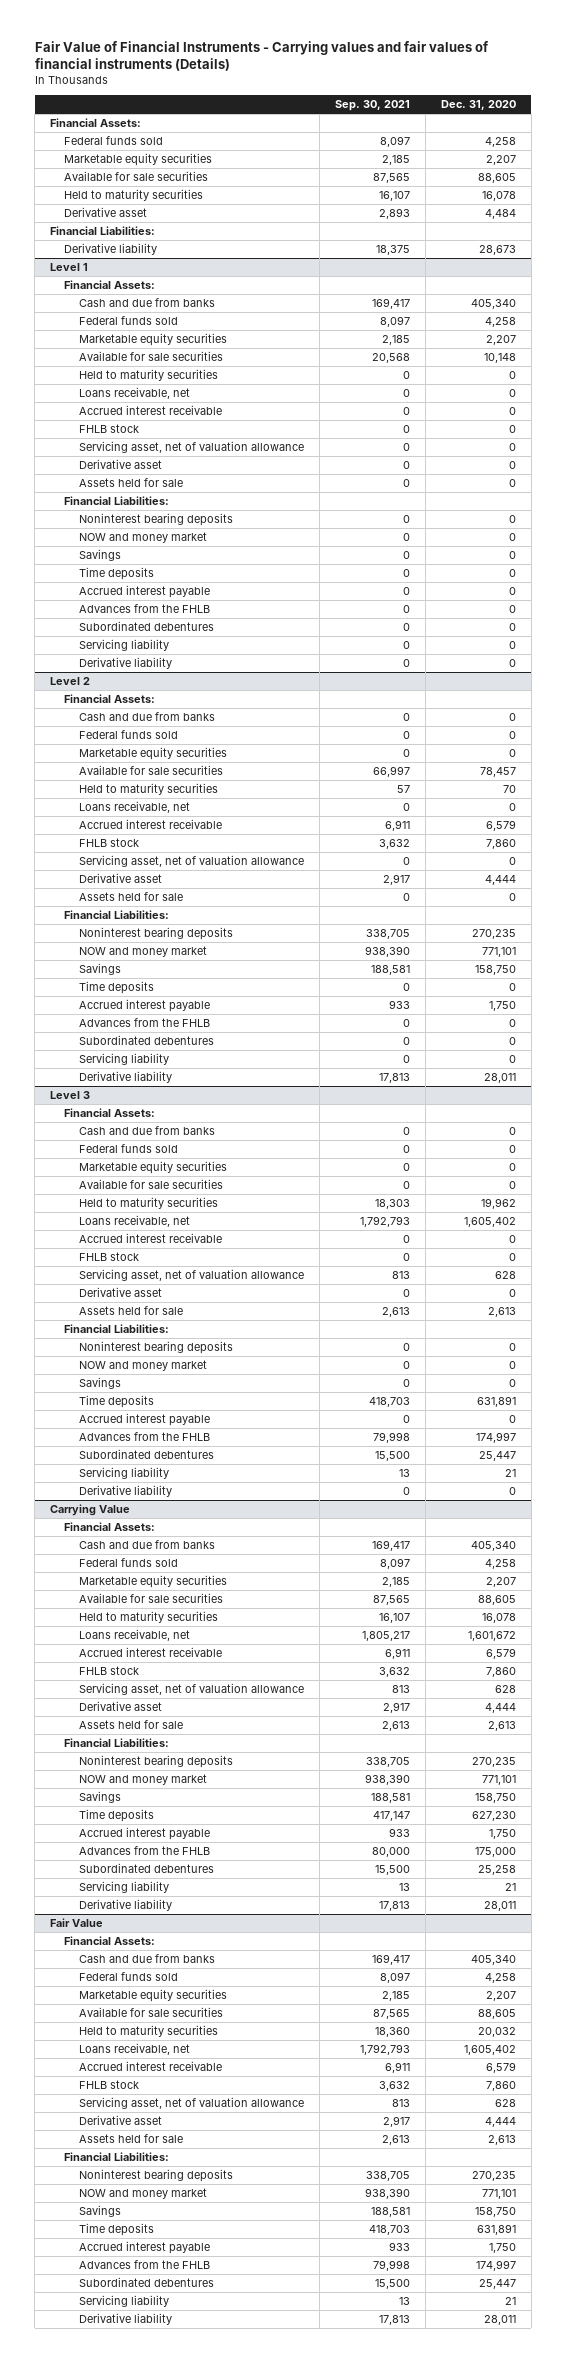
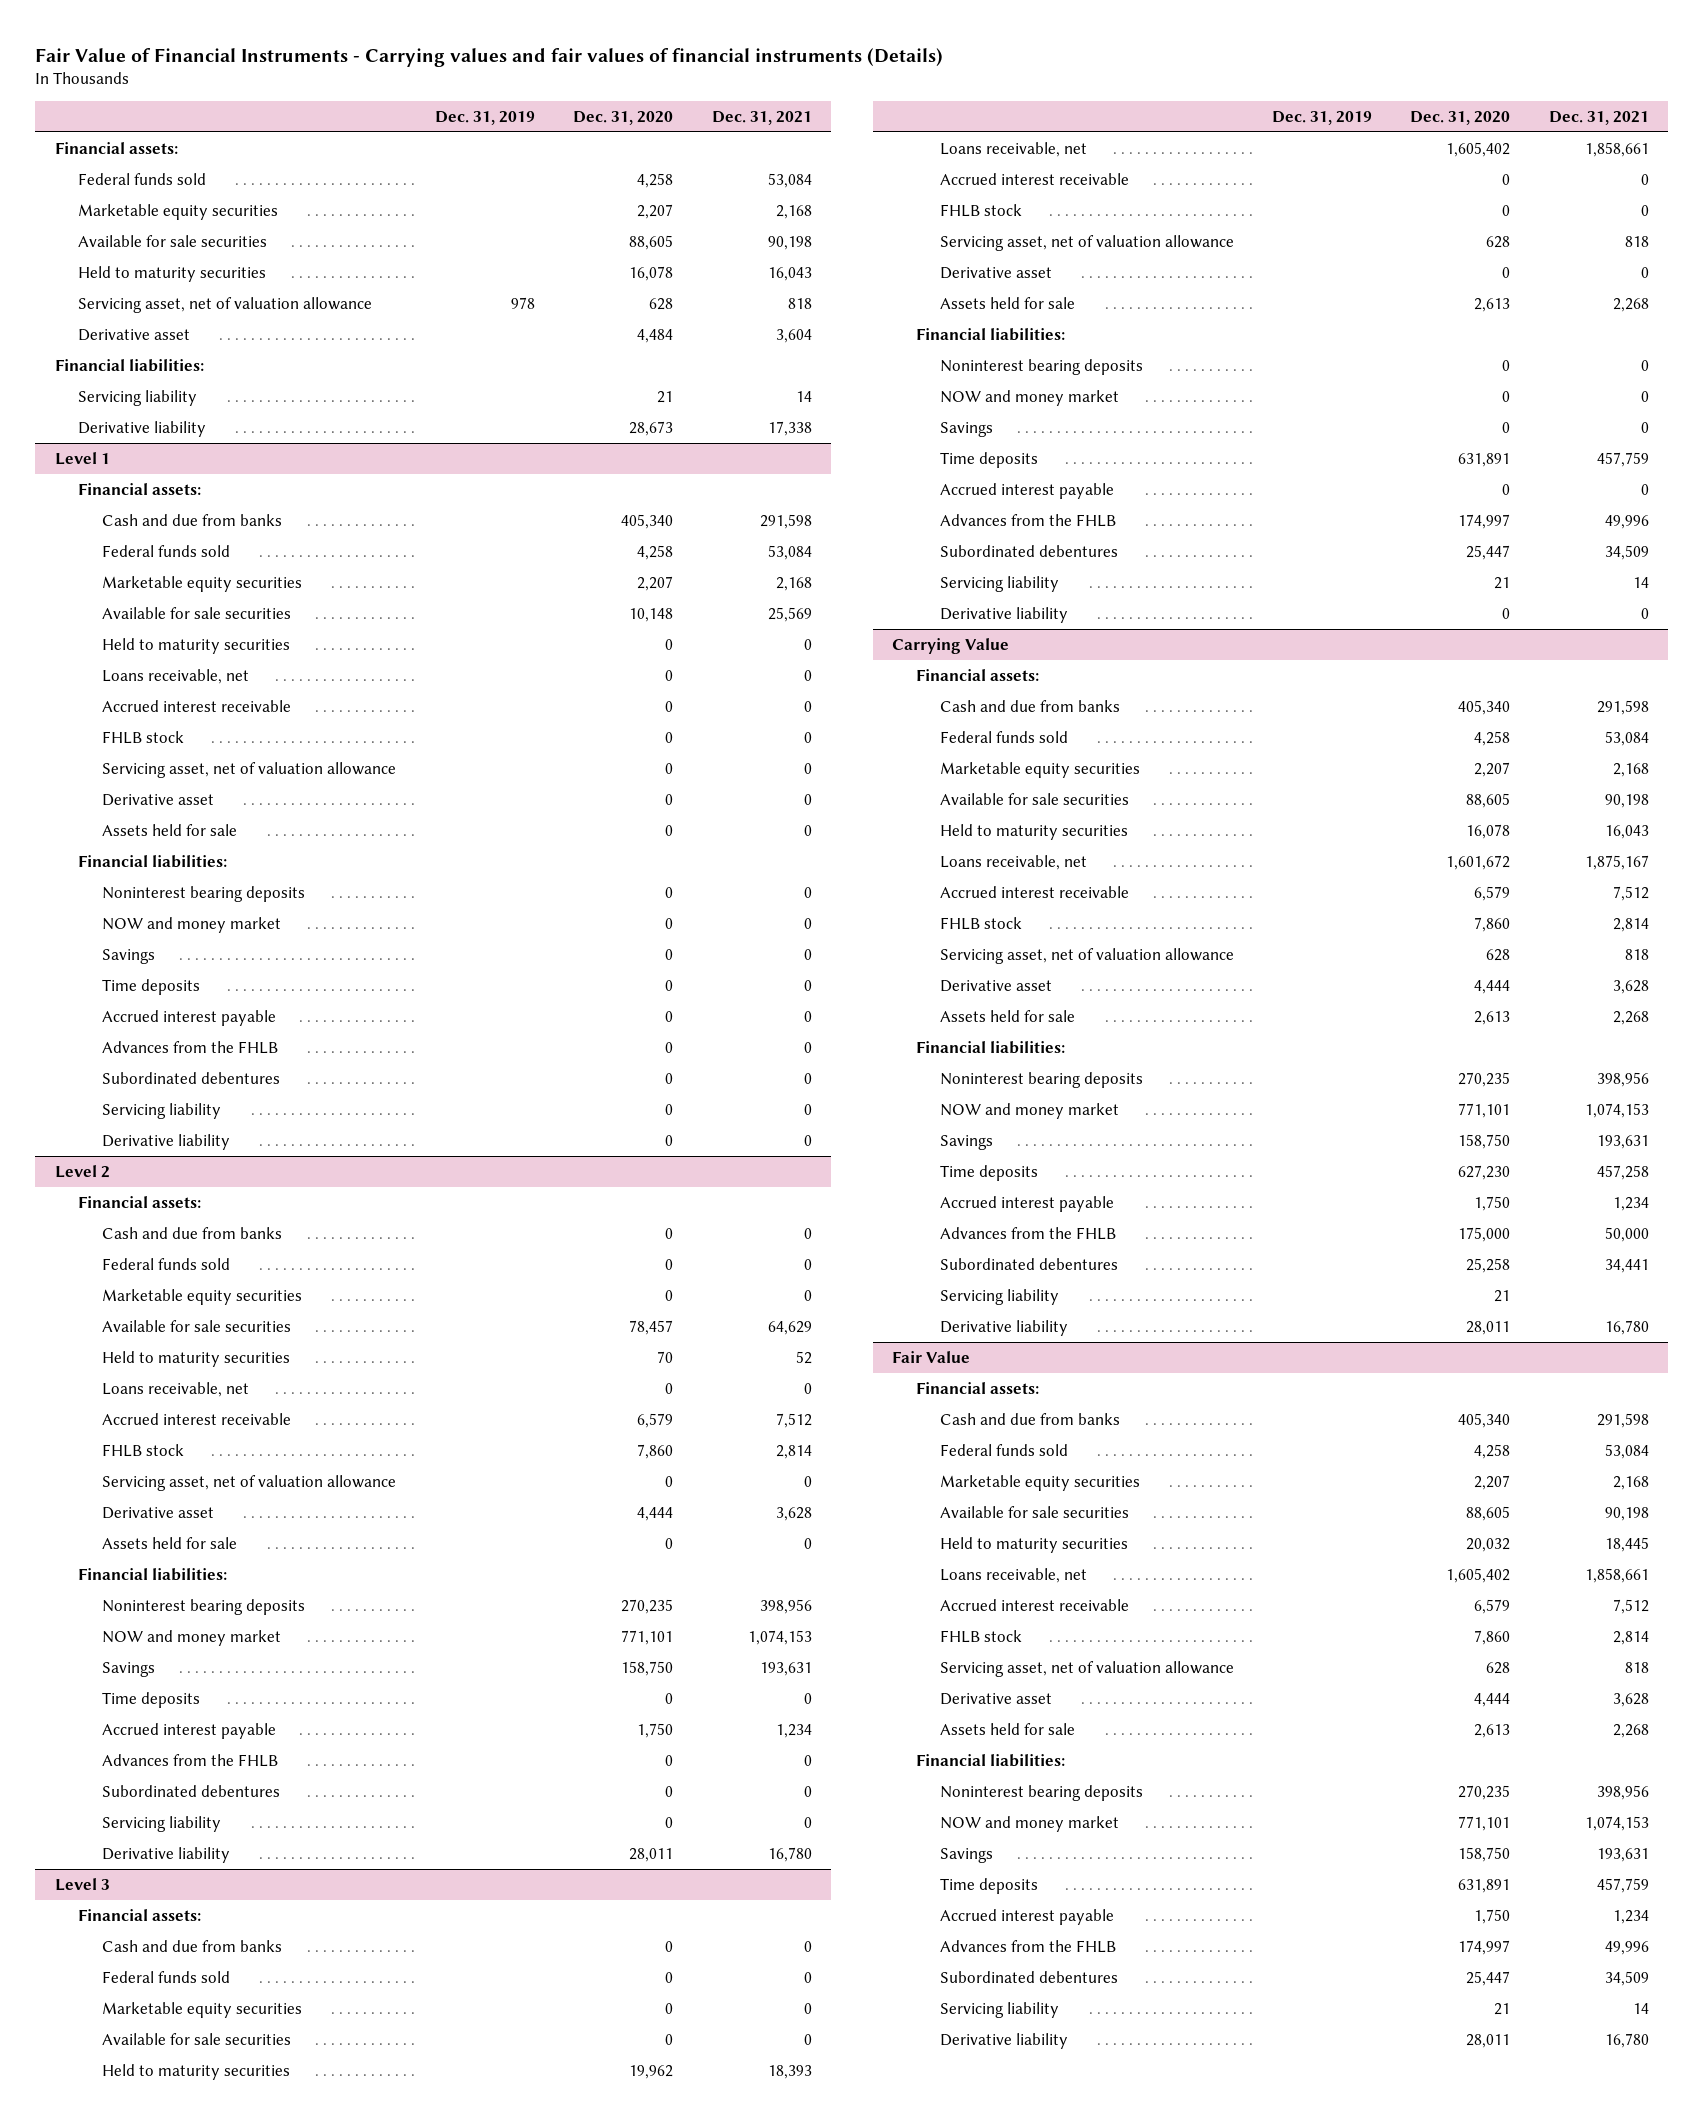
[334,100,410,112] Sep. 30, 2021 -> none
none -> [434,110,535,125] Dec. 31, 2019
none -> [711,110,812,125] Dec. 31, 2021
[50,118,142,128] Financial Assets: -> [54,141,178,154] Financial assets:
none -> [78,296,373,313] Servicing asset, net of valuation allowance
[50,226,156,236] Financial Liabilities: -> [54,358,204,372] Financial liabilities:
none -> [78,389,198,406] Servicing liability
[64,280,156,290] Financial Assets: -> [78,482,202,495] Financial assets:
[64,496,170,506] Financial Liabilities: -> [78,854,228,868] Financial liabilities:
[64,694,156,704] Financial Assets: -> [78,1195,202,1208] Financial assets:
[64,910,170,920] Financial Liabilities: -> [78,1567,228,1581] Financial liabilities:
[64,1108,156,1118] Financial Assets: -> [78,1908,202,1921] Financial assets:
[64,1324,170,1334] Financial Liabilities: -> [915,327,1065,341] Financial liabilities:
[64,1522,156,1532] Financial Assets: -> [915,668,1039,681] Financial assets:
[64,1738,170,1748] Financial Liabilities: -> [915,1040,1065,1054] Financial liabilities:
[64,1936,156,1946] Financial Assets: -> [915,1381,1039,1394] Financial assets:
[64,2152,170,2162] Financial Liabilities: -> [915,1753,1065,1767] Financial liabilities:

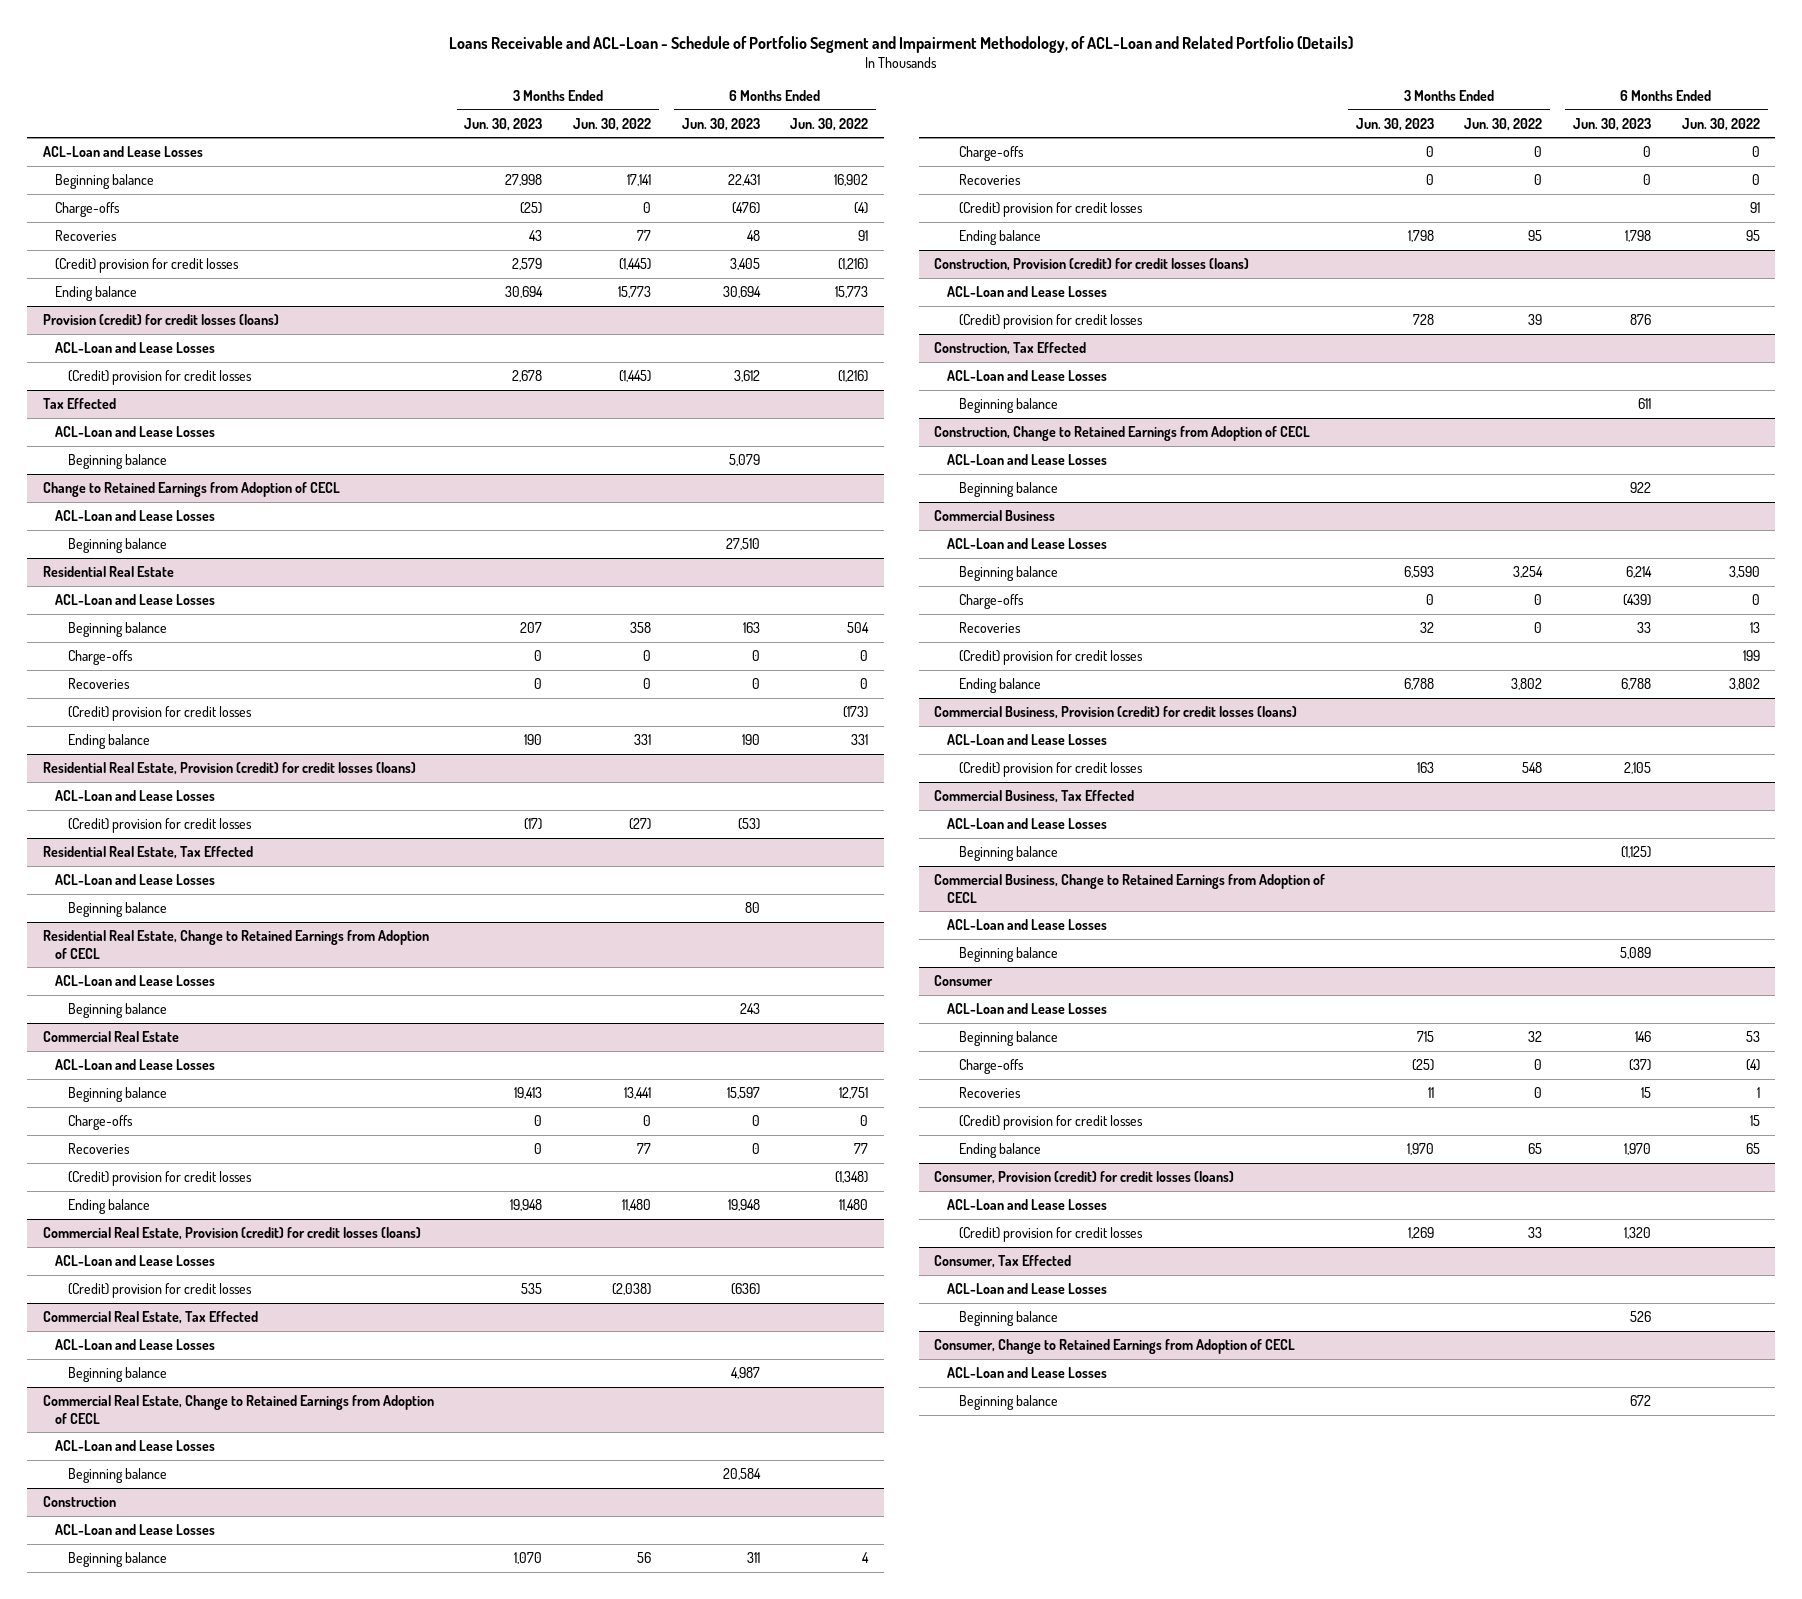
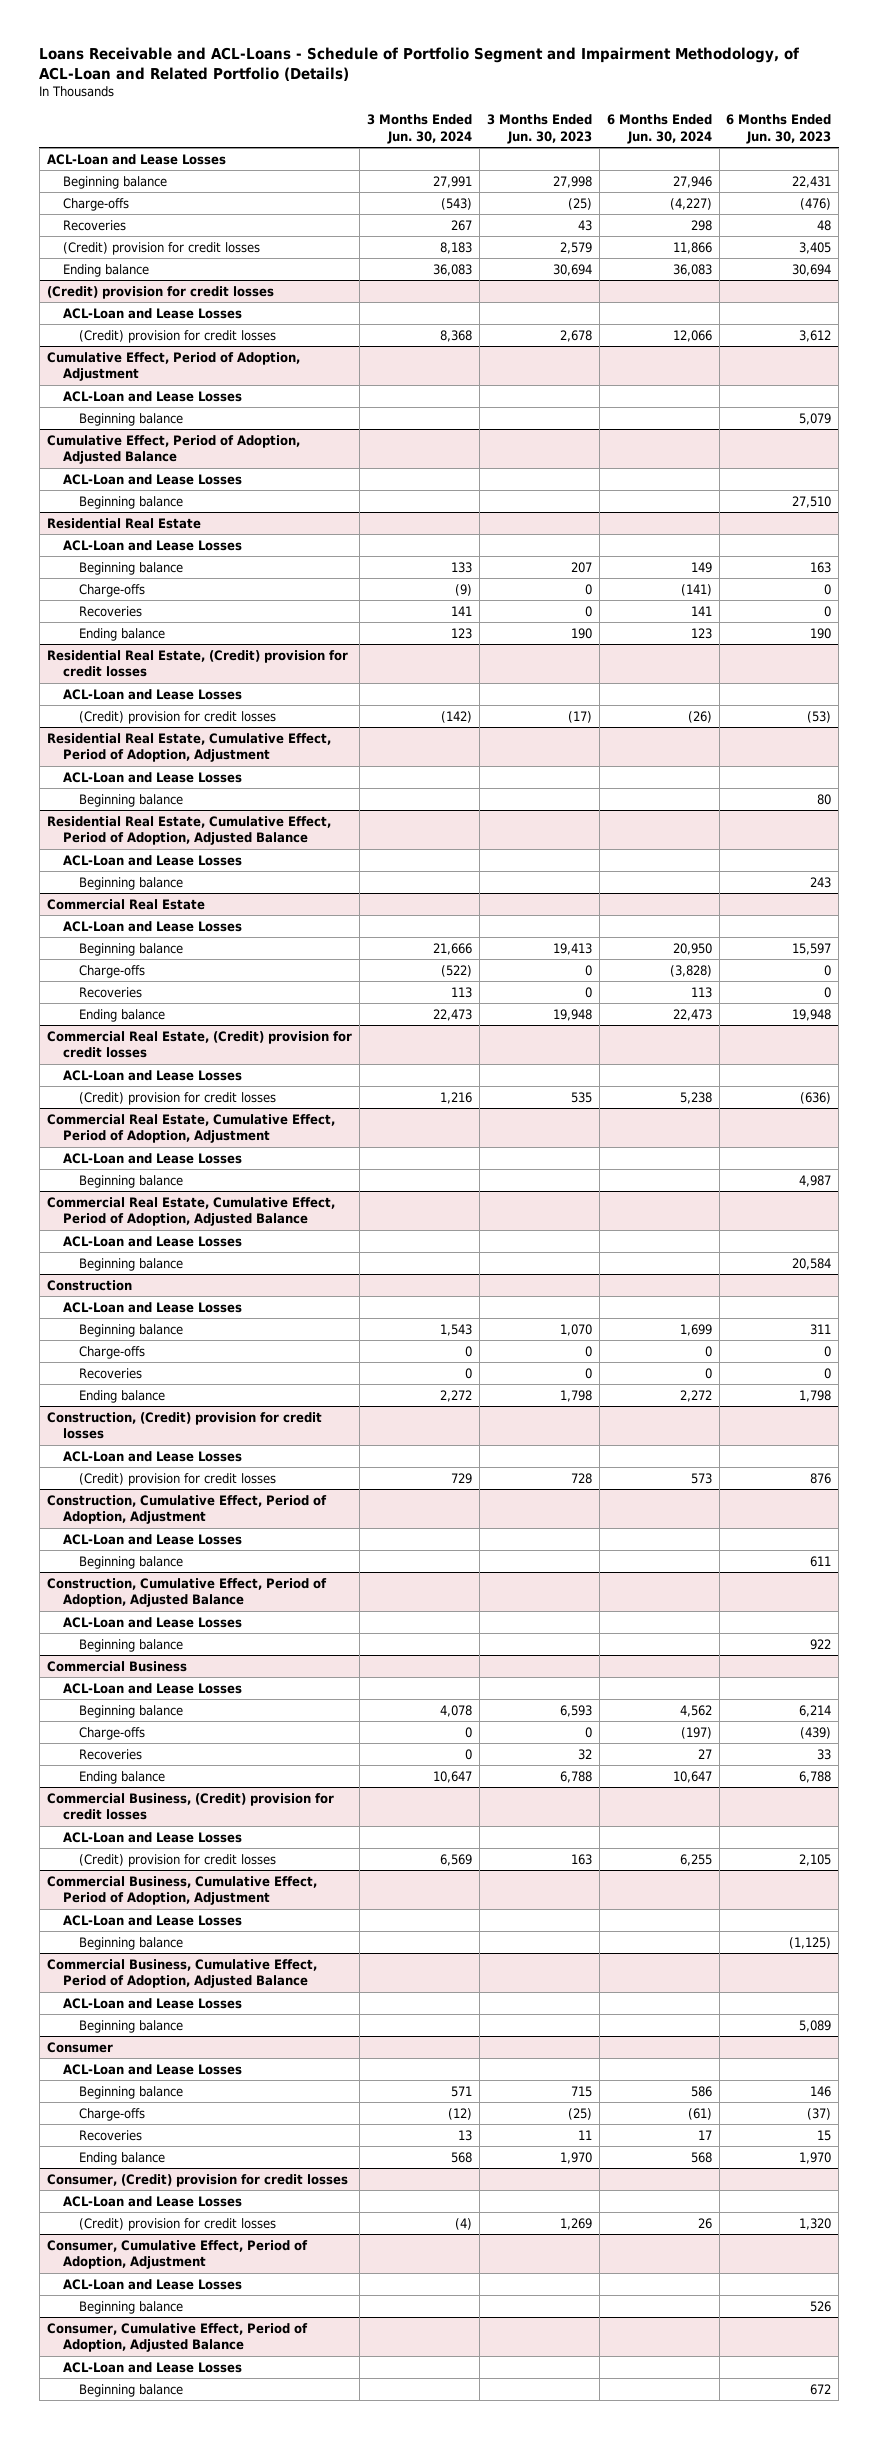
[449,36,1354,54] Loans Receivable and ACL-Loan - Schedule of Portfolio Segment and Impairment Methodology, of ACL-Loan and Related Portfolio (Details) -> [39,46,800,81] Loans Receivable and ACL-Loans - Schedule of Portfolio Segment and Impairment Methodology, of ACL-Loan and Related Portfolio (Details)
[572,117,651,131] Jun. 30, 2022 -> none
[790,117,869,131] Jun. 30, 2022 -> none
none -> [366,114,472,144] 3 Months Ended Jun. 30, 2024
none -> [606,114,712,144] 6 Months Ended Jun. 30, 2024
[42,313,279,325] Provision (credit) for credit losses (loans) -> [46,285,274,299] (Credit) provision for credit losses
[42,397,116,409] Tax Effected -> [46,351,300,382] Cumulative Effect, Period of Adoption, Adjustment
[42,481,340,497] Change to Retained Earnings from Adoption of CECL -> [46,434,300,465] Cumulative Effect, Period of Adoption, Adjusted Balance
[67,705,252,721] (Credit) provision for credit losses -> none
[42,761,416,775] Residential Real Estate, Provision (credit) for credit losses (loans) -> [46,649,348,678] Residential Real Estate, (Credit) provision for credit losses
[42,845,253,859] Residential Real Estate, Tax Effected -> none
none -> [46,732,331,763] Residential Real Estate, Cumulative Effect, Period of Adoption, Adjustment
[42,929,429,959] Residential Real Estate, Change to Retained Earnings from Adoption of CECL -> none
none -> [46,815,331,846] Residential Real Estate, Cumulative Effect, Period of Adoption, Adjusted Balance
[67,1170,252,1186] (Credit) provision for credit losses -> none
[42,1226,421,1240] Commercial Real Estate, Provision (credit) for credit losses (loans) -> [46,1030,352,1059] Commercial Real Estate, (Credit) provision for credit losses
[42,1310,258,1324] Commercial Real Estate, Tax Effected -> none
none -> [46,1113,335,1144] Commercial Real Estate, Cumulative Effect, Period of Adoption, Adjustment
[42,1394,434,1424] Commercial Real Estate, Change to Retained Earnings from Adoption of CECL -> none
none -> [46,1196,335,1227] Commercial Real Estate, Cumulative Effect, Period of Adoption, Adjusted Balance
[959,201,1144,217] (Credit) provision for credit losses -> none
[934,257,1250,271] Construction, Provision (credit) for credit losses (loans) -> [46,1411,322,1440] Construction, (Credit) provision for credit losses
[934,341,1087,355] Construction, Tax Effected -> none
none -> [46,1494,327,1525] Construction, Cumulative Effect, Period of Adoption, Adjustment
[934,425,1311,441] Construction, Change to Retained Earnings from Adoption of CECL -> none
none -> [46,1577,327,1608] Construction, Cumulative Effect, Period of Adoption, Adjusted Balance
[959,649,1144,665] (Credit) provision for credit losses -> none
[934,705,1298,719] Commercial Business, Provision (credit) for credit losses (loans) -> [46,1792,334,1821] Commercial Business, (Credit) provision for credit losses
[934,789,1135,803] Commercial Business, Tax Effected -> none
none -> [46,1875,317,1906] Commercial Business, Cumulative Effect, Period of Adoption, Adjustment
[934,873,1326,903] Commercial Business, Change to Retained Earnings from Adoption of CECL -> none
none -> [46,1958,317,1989] Commercial Business, Cumulative Effect, Period of Adoption, Adjusted Balance
[959,1114,1144,1130] (Credit) provision for credit losses -> none
[934,1170,1235,1184] Consumer, Provision (credit) for credit losses (loans) -> [46,2173,348,2187] Consumer, (Credit) provision for credit losses
[934,1254,1072,1268] Consumer, Tax Effected -> none
none -> [46,2239,308,2270] Consumer, Cumulative Effect, Period of Adoption, Adjustment
[934,1338,1296,1354] Consumer, Change to Retained Earnings from Adoption of CECL -> none
none -> [46,2322,308,2353] Consumer, Cumulative Effect, Period of Adoption, Adjusted Balance

